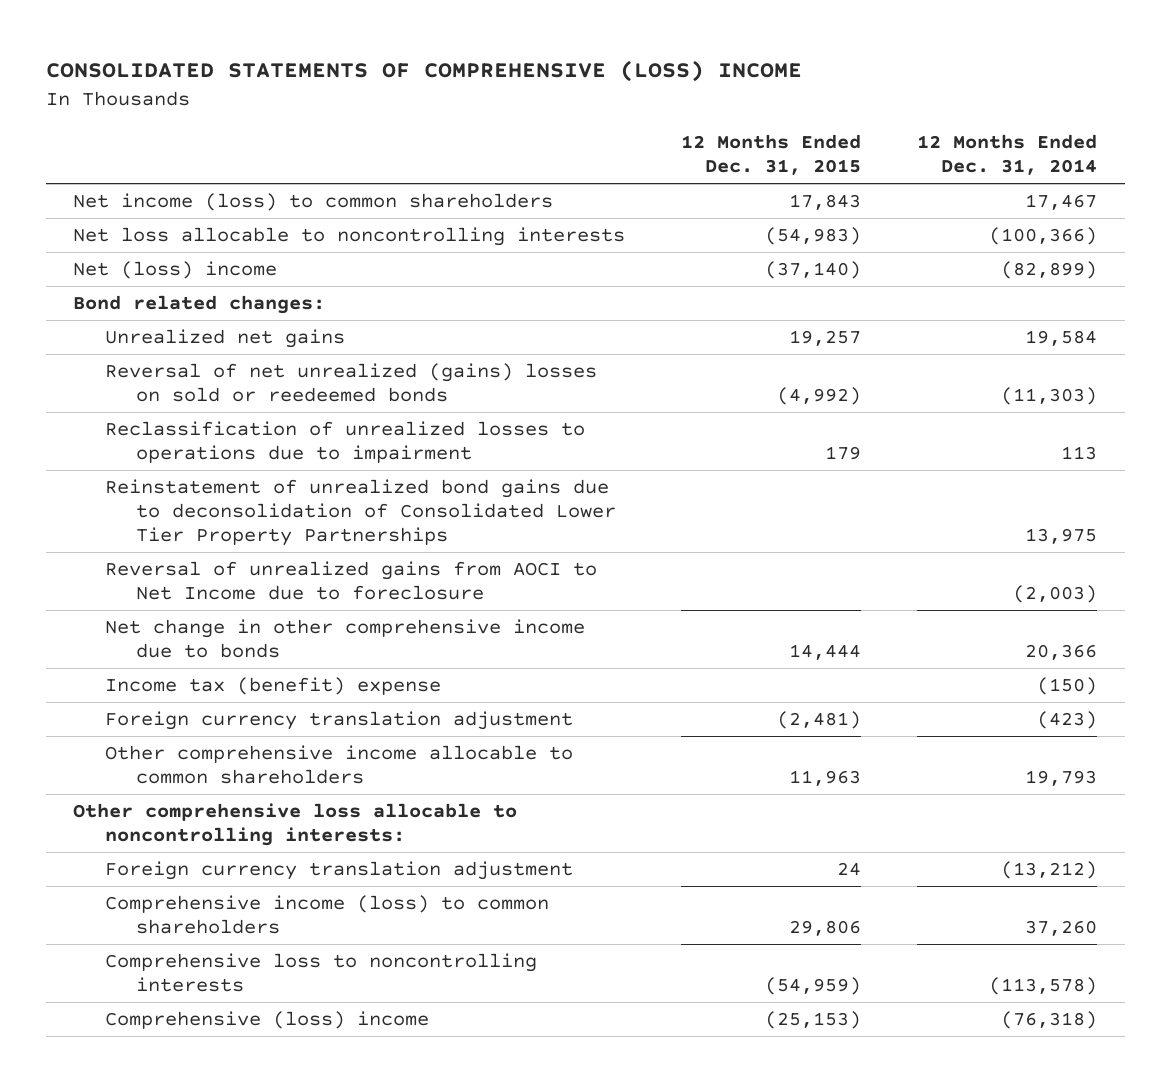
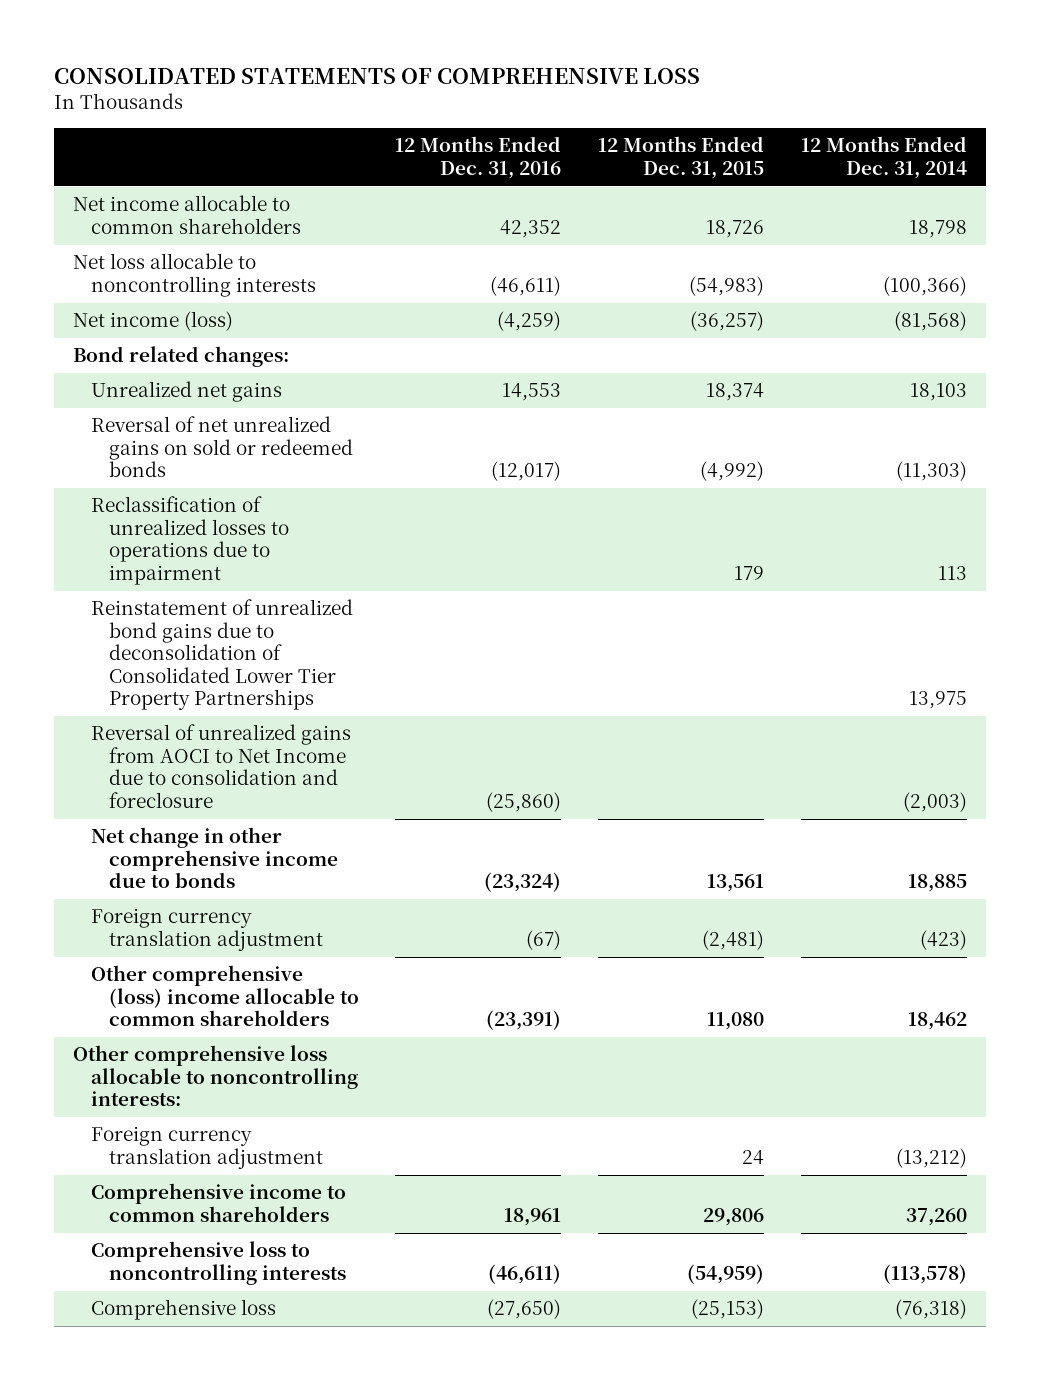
[45,60,802,83] CONSOLIDATED STATEMENTS OF COMPREHENSIVE (LOSS) INCOME -> [54,67,701,84] CONSOLIDATED STATEMENTS OF COMPREHENSIVE LOSS
none -> [395,136,562,179] 12 Months Ended Dec. 31, 2016
[73,192,554,211] Net income (loss) to common shareholders -> [72,195,301,234] Net income allocable to common shareholders
[789,193,862,210] 17,843 -> [706,219,765,238] 18,726
[1025,193,1098,210] 17,467 -> [909,219,968,238] 18,798
[73,260,278,279] Net (loss) income -> [72,311,233,332] Net income (loss)
[765,260,862,279] (37,140) -> [690,311,765,332] (36,257)
[1001,260,1098,279] (82,899) -> [894,311,968,332] (81,568)
[789,329,862,346] 19,257 -> [706,383,765,402] 18,374
[1025,329,1098,346] 19,584 -> [910,383,968,402] 18,103
[104,362,597,403] Reversal of net unrealized (gains) losses on sold or reedeemed bonds -> [90,416,353,478] Reversal of net unrealized gains on sold or redeemed bonds
[104,676,441,695] Income tax (benefit) expense -> none
[104,560,597,601] Reversal of unrealized gains from AOCI to Net Income due to foreclosure -> [90,724,351,808] Reversal of unrealized gains from AOCI to Net Income due to consolidation and foreclosure
[789,644,862,661] 14,444 -> [707,874,765,893] 13,561
[1025,644,1098,661] 20,366 -> [908,874,968,893] 18,885
[104,744,573,785] Other comprehensive income allocable to common shareholders -> [90,965,359,1027] Other comprehensive (loss) income allocable to common shareholders
[789,770,862,787] 11,963 -> [707,1012,765,1031] 11,080
[1025,770,1098,787] 19,793 -> [908,1012,968,1031] 18,462
[104,894,549,935] Comprehensive income (loss) to common shareholders -> [90,1183,346,1222] Comprehensive income to common shareholders
[104,1010,429,1029] Comprehensive (loss) income -> [90,1299,276,1321] Comprehensive loss

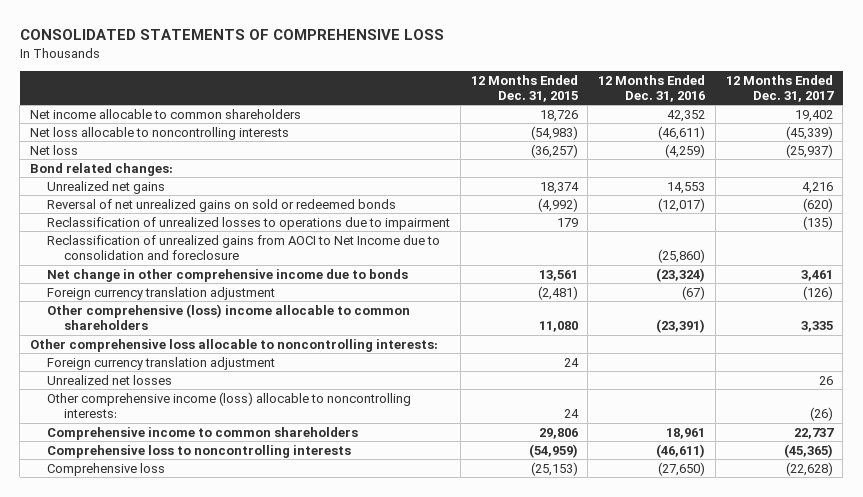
[801,136,968,179] 12 Months Ended Dec. 31, 2014 -> none
none -> [725,74,834,102] 12 Months Ended Dec. 31, 2017
[72,311,233,332] Net income (loss) -> [30,144,79,155] Net loss
[90,599,353,711] Reinstatement of unrealized bond gains due to deconsolidation of Consolidated Lower Tier Property Partnerships -> none
[90,724,351,808] Reversal of unrealized gains from AOCI to Net Income due to consolidation and foreclosure -> [47,234,441,260] Reclassification of unrealized gains from AOCI to Net Income due to consolidation and foreclosure
none -> [47,374,173,385] Unrealized net losses
none -> [47,391,412,418] Other comprehensive income (loss) allocable to noncontrolling interests:

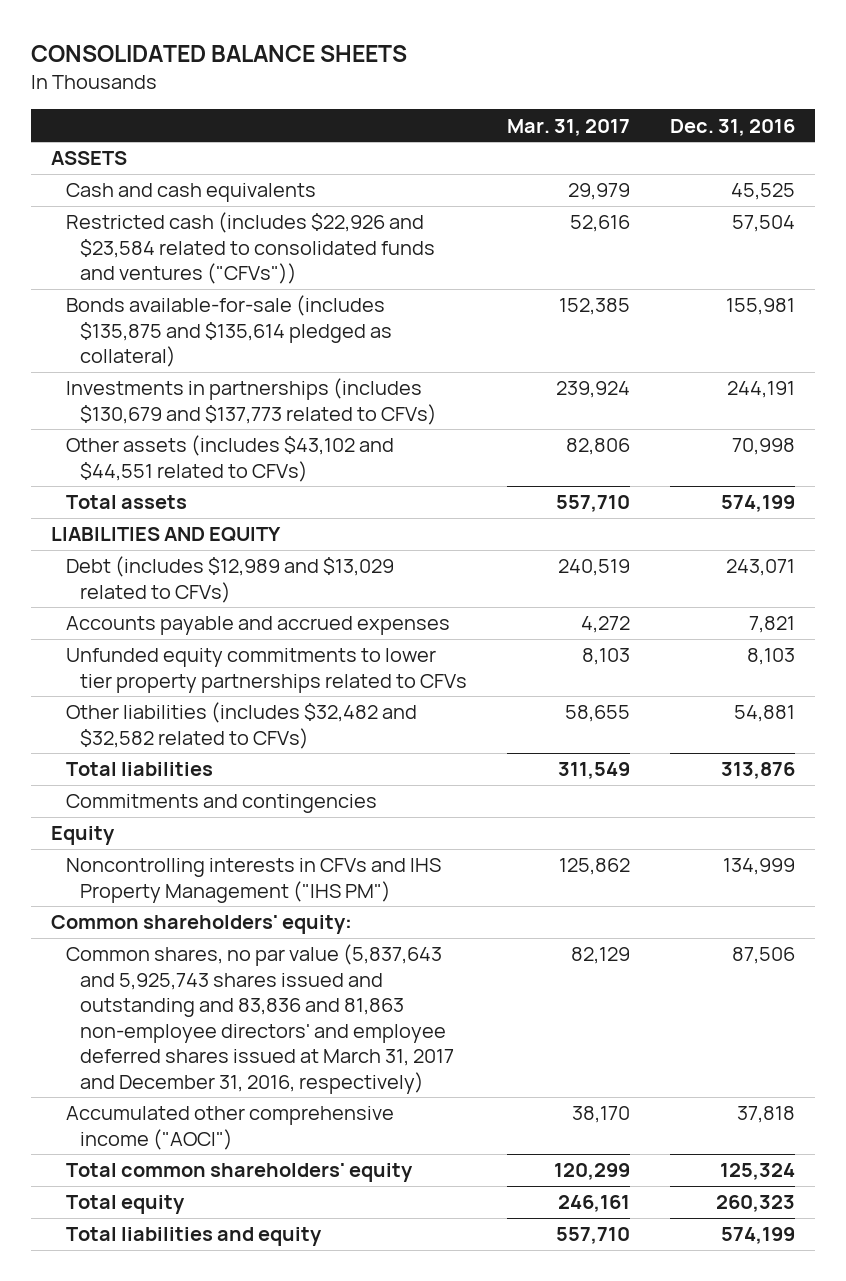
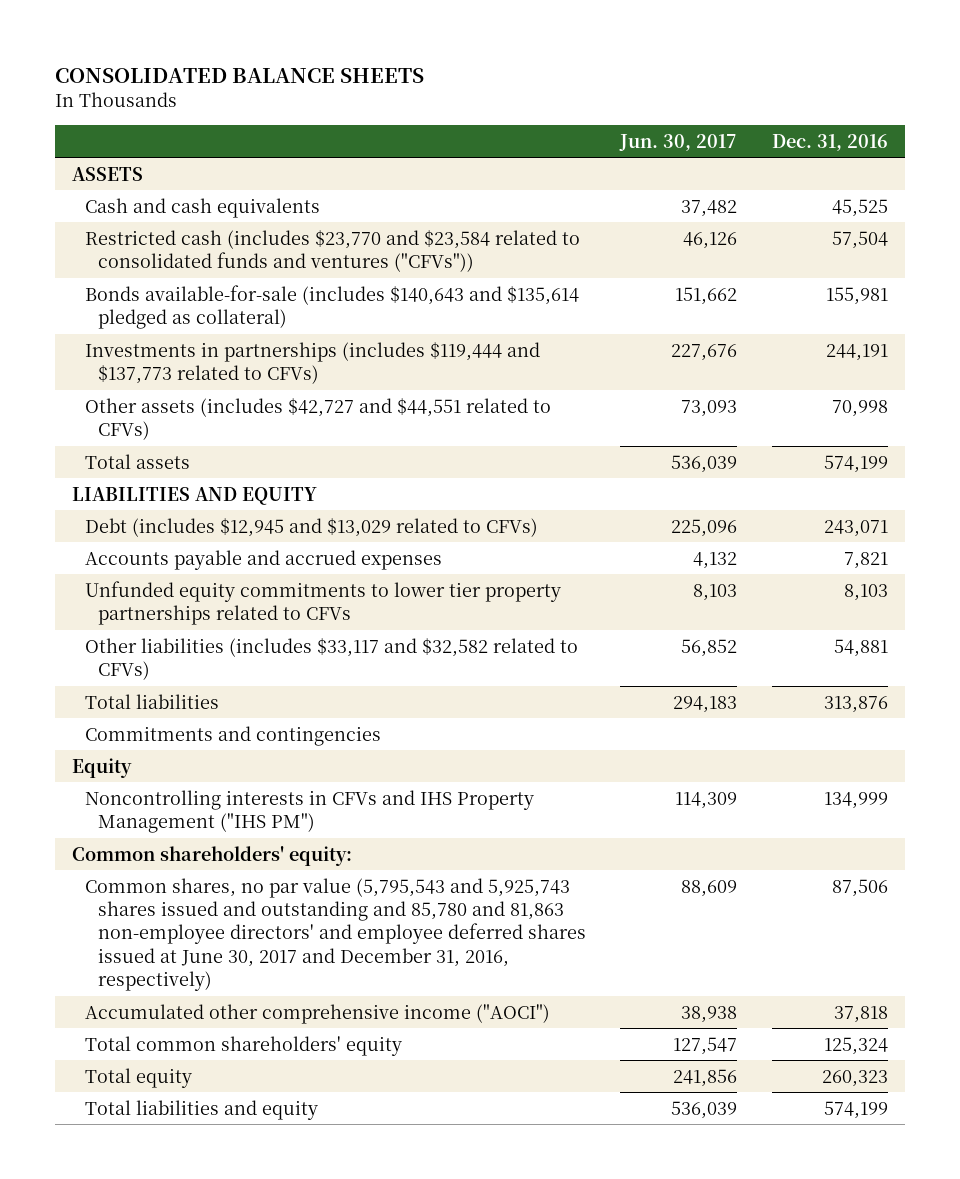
[507,118,631,136] Mar. 31, 2017 -> none
none -> [619,133,738,151] Jun. 30, 2017
[65,212,436,285] Restricted cash (includes $22,926 and $23,584 related to consolidated funds and ventures ("CFVs")) -> [84,229,580,273] Restricted cash (includes $23,770 and $23,584 related to consolidated funds and ventures ("CFVs"))
[65,295,393,368] Bonds available-for-sale (includes $135,875 and $135,614 pledged as collateral) -> [84,284,579,330] Bonds available-for-sale (includes $140,643 and $135,614 pledged as collateral)
[65,378,438,425] Investments in partnerships (includes $130,679 and $137,773 related to CFVs) -> [84,341,540,385] Investments in partnerships (includes $119,444 and $137,773 related to CFVs)
[65,435,394,482] Other assets (includes $43,102 and $44,551 related to CFVs) -> [84,397,551,441] Other assets (includes $42,727 and $44,551 related to CFVs)
[65,556,394,603] Debt (includes $12,989 and $13,029 related to CFVs) -> [84,517,538,537] Debt (includes $12,945 and $13,029 related to CFVs)
[65,702,417,749] Other liabilities (includes $32,482 and $32,582 related to CFVs) -> [84,637,578,681] Other liabilities (includes $33,117 and $32,582 related to CFVs)
[65,944,455,1094] Common shares, no par value (5,837,643 and 5,925,743 shares issued and outstanding and 83,836 and 81,863 non-employee directors' and employee deferred shares issued at March 31, 2017 and December 31, 2016, respectively) -> [84,877,586,992] Common shares, no par value (5,795,543 and 5,925,743 shares issued and outstanding and 85,780 and 81,863 non-employee directors' and employee deferred shares issued at June 30, 2017 and December 31, 2016, respectively)

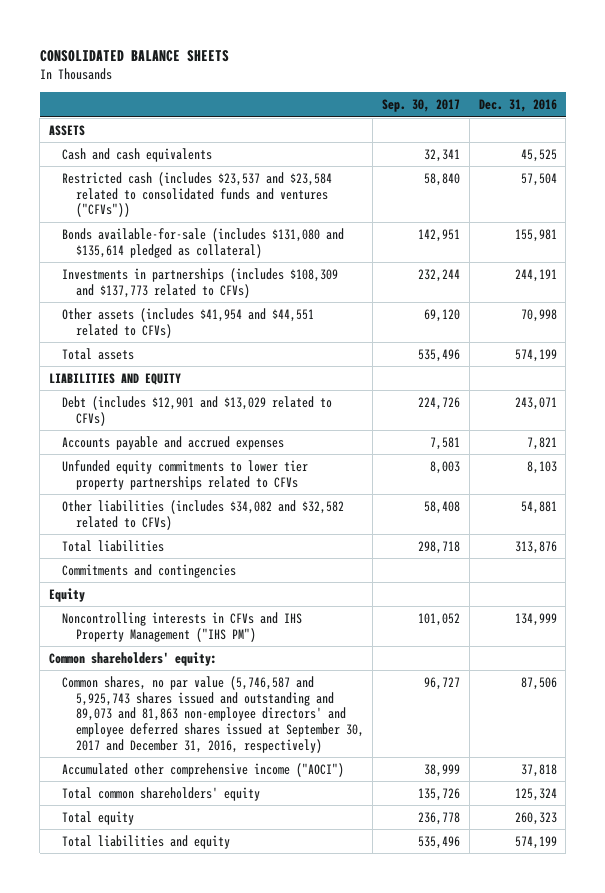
[619,133,738,151] Jun. 30, 2017 -> none
none -> [382,99,461,113] Sep. 30, 2017
[84,229,580,273] Restricted cash (includes $23,770 and $23,584 related to consolidated funds and ventures ("CFVs")) -> [62,171,333,218] Restricted cash (includes $23,537 and $23,584 related to consolidated funds and ventures ("CFVs"))
[84,284,579,330] Bonds available-for-sale (includes $140,643 and $135,614 pledged as collateral) -> [62,227,345,258] Bonds available-for-sale (includes $131,080 and $135,614 pledged as collateral)
[84,341,540,385] Investments in partnerships (includes $119,444 and $137,773 related to CFVs) -> [62,267,339,298] Investments in partnerships (includes $108,309 and $137,773 related to CFVs)
[84,397,551,441] Other assets (includes $42,727 and $44,551 related to CFVs) -> [62,307,315,338] Other assets (includes $41,954 and $44,551 related to CFVs)
[84,517,538,537] Debt (includes $12,945 and $13,029 related to CFVs) -> [62,395,333,426] Debt (includes $12,901 and $13,029 related to CFVs)
[84,637,578,681] Other liabilities (includes $33,117 and $32,582 related to CFVs) -> [62,499,345,530] Other liabilities (includes $34,082 and $32,582 related to CFVs)
[84,877,586,992] Common shares, no par value (5,795,543 and 5,925,743 shares issued and outstanding and 85,780 and 81,863 non-employee directors' and employee deferred shares issued at June 30, 2017 and December 31, 2016, respectively) -> [62,675,364,753] Common shares, no par value (5,746,587 and 5,925,743 shares issued and outstanding and 89,073 and 81,863 non-employee directors' and employee deferred shares issued at September 30, 2017 and December 31, 2016, respectively)

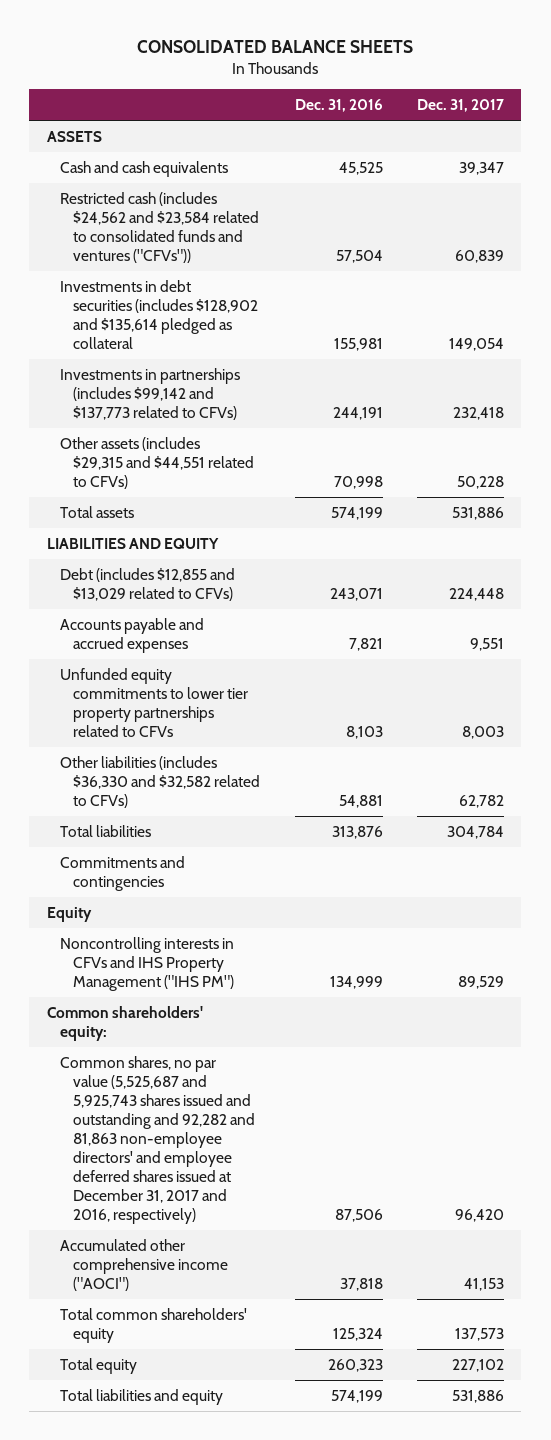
[382,99,461,113] Sep. 30, 2017 -> none
none -> [416,99,504,113] Dec. 31, 2017
[62,171,333,218] Restricted cash (includes $23,537 and $23,584 related to consolidated funds and ventures ("CFVs")) -> [59,191,260,264] Restricted cash (includes $24,562 and $23,584 related to consolidated funds and ventures ("CFVs"))
[62,227,345,258] Bonds available-for-sale (includes $131,080 and $135,614 pledged as collateral) -> [59,279,259,350] Investments in debt securities (includes $128,902 and $135,614 pledged as collateral
[62,267,339,298] Investments in partnerships (includes $108,309 and $137,773 related to CFVs) -> [59,367,240,420] Investments in partnerships (includes $99,142 and $137,773 related to CFVs)
[62,307,315,338] Other assets (includes $41,954 and $44,551 related to CFVs) -> [59,436,255,489] Other assets (includes $29,315 and $44,551 related to CFVs)
[62,395,333,426] Debt (includes $12,901 and $13,029 related to CFVs) -> [59,567,235,601] Debt (includes $12,855 and $13,029 related to CFVs)
[62,499,345,530] Other liabilities (includes $34,082 and $32,582 related to CFVs) -> [59,755,261,808] Other liabilities (includes $36,330 and $32,582 related to CFVs)
[62,675,364,753] Common shares, no par value (5,746,587 and 5,925,743 shares issued and outstanding and 89,073 and 81,863 non-employee directors' and employee deferred shares issued at September 30, 2017 and December 31, 2016, respectively) -> [59,1055,256,1225] Common shares, no par value (5,525,687 and 5,925,743 shares issued and outstanding and 92,282 and 81,863 non-employee directors' and employee deferred shares issued at December 31, 2017 and 2016, respectively)

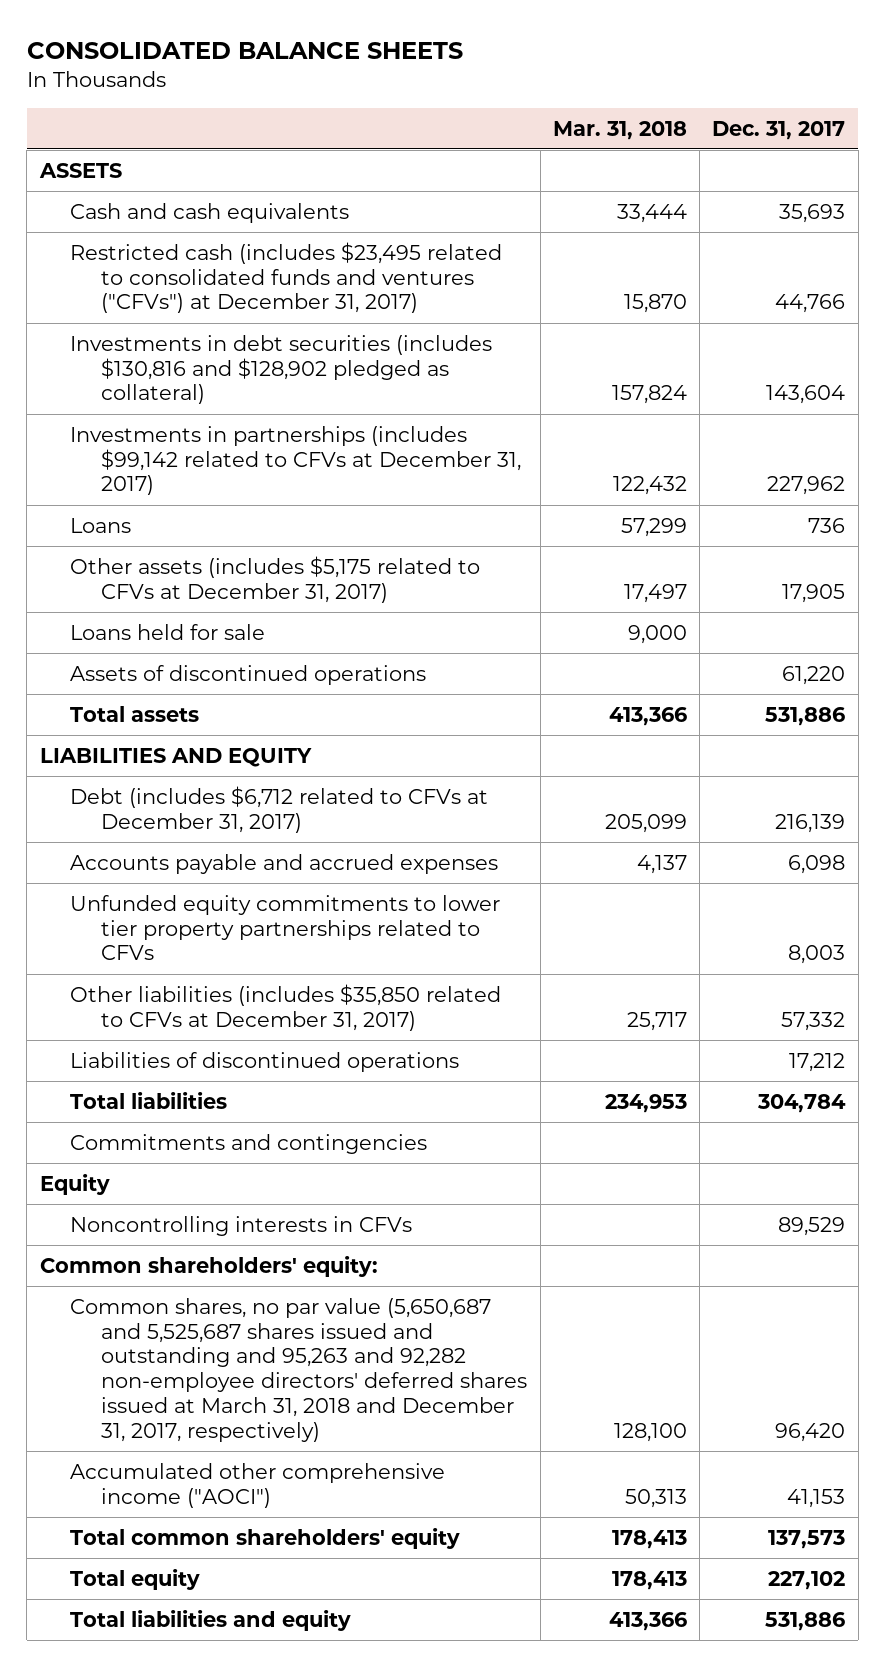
[294,99,383,113] Dec. 31, 2016 -> none
none -> [552,120,687,140] Mar. 31, 2018
[458,161,504,175] 39,347 -> [779,203,846,223] 35,693
[59,191,260,264] Restricted cash (includes $24,562 and $23,584 related to consolidated funds and ventures ("CFVs")) -> [70,241,503,314] Restricted cash (includes $23,495 related to consolidated funds and ventures ("CFVs") at December 31, 2017)
[454,250,504,264] 60,839 -> [775,294,846,314] 44,766
[59,279,259,350] Investments in debt securities (includes $128,902 and $135,614 pledged as collateral -> [70,334,493,405] Investments in debt securities (includes $130,816 and $128,902 pledged as collateral)
[448,338,504,352] 149,054 -> [766,385,846,405] 143,604
[59,367,240,420] Investments in partnerships (includes $99,142 and $137,773 related to CFVs) -> [70,425,522,496] Investments in partnerships (includes $99,142 related to CFVs at December 31, 2017)
[452,406,504,420] 232,418 -> [767,476,846,496] 227,962
none -> [70,517,132,533] Loans
[59,436,255,489] Other assets (includes $29,315 and $44,551 related to CFVs) -> [70,555,481,603] Other assets (includes $5,175 related to CFVs at December 31, 2017)
[456,475,504,489] 50,228 -> [782,583,846,603] 17,905
none -> [70,623,266,640] Loans held for sale
none -> [70,664,427,685] Assets of discontinued operations
[59,567,235,601] Debt (includes $12,855 and $13,029 related to CFVs) -> [70,785,489,833] Debt (includes $6,712 related to CFVs at December 31, 2017)
[448,587,504,601] 224,448 -> [775,813,846,833] 216,139
[469,637,504,651] 9,551 -> [788,854,846,874] 6,098
[59,755,261,808] Other liabilities (includes $36,330 and $32,582 related to CFVs) -> [70,983,502,1031] Other liabilities (includes $35,850 related to CFVs at December 31, 2017)
[458,794,504,808] 62,782 -> [781,1011,846,1031] 57,332
none -> [70,1051,460,1072] Liabilities of discontinued operations
[59,936,235,991] Noncontrolling interests in CFVs and IHS Property Management ("IHS PM") -> [70,1215,413,1236] Noncontrolling interests in CFVs
[59,1055,256,1225] Common shares, no par value (5,525,687 and 5,925,743 shares issued and outstanding and 92,282 and 81,863 non-employee directors' and employee deferred shares issued at December 31, 2017 and 2016, respectively) -> [70,1297,528,1442] Common shares, no par value (5,650,687 and 5,525,687 shares issued and outstanding and 95,263 and 92,282 non-employee directors' deferred shares issued at March 31, 2018 and December 31, 2017, respectively)

